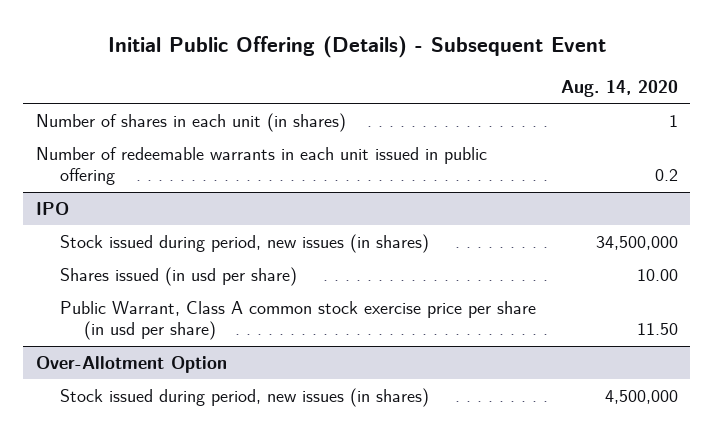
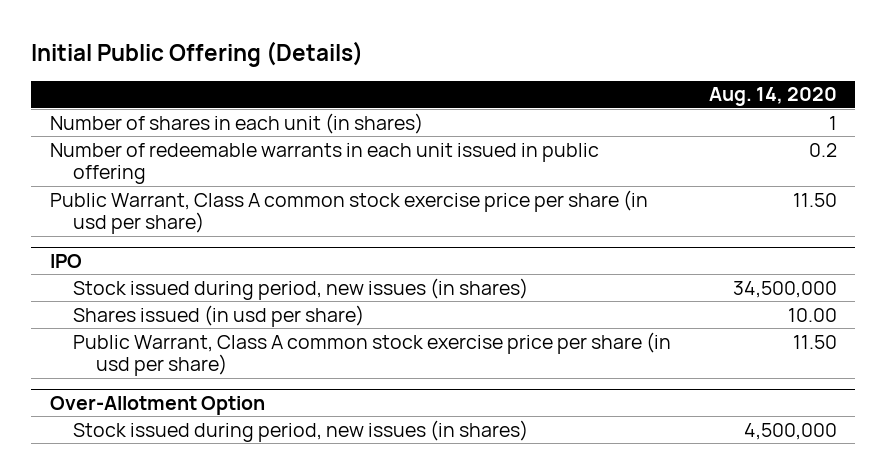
[107,35,606,58] Initial Public Offering (Details) - Subsequent Event -> [31,41,364,68] Initial Public Offering (Details)
none -> [49,189,648,235] Public Warrant, Class A common stock exercise price per share (in usd per share)

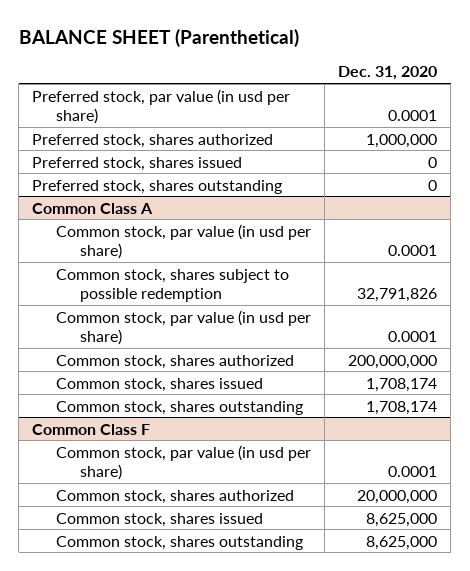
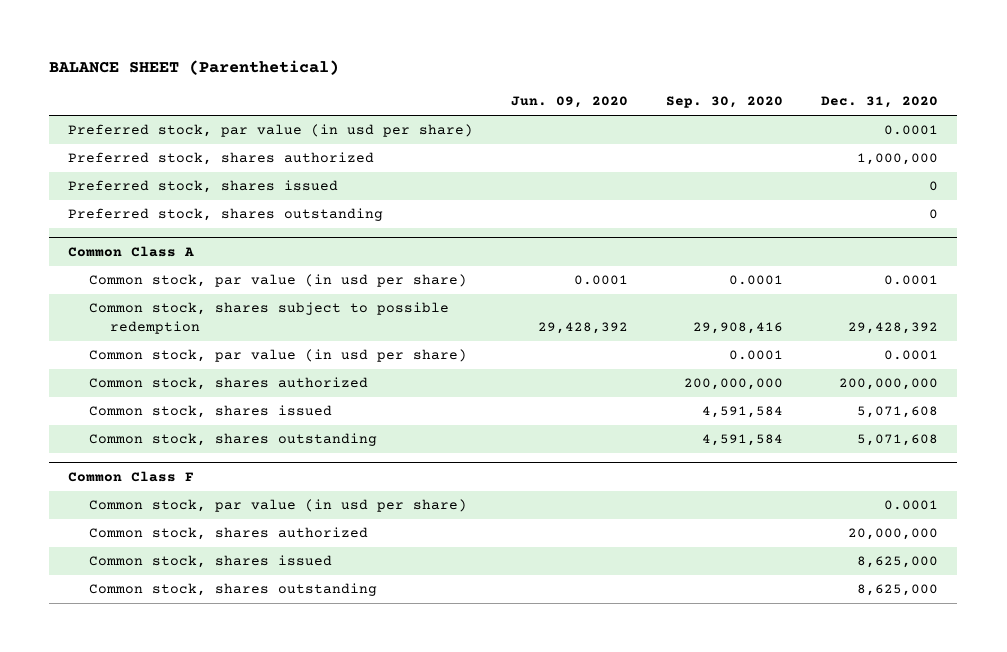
none -> [511,96,629,109] Jun. 09, 2020
none -> [666,96,784,109] Sep. 30, 2020
[357,288,438,303] 32,791,826 -> [848,322,939,335] 29,428,392
[366,377,438,392] 1,708,174 -> [857,406,939,419] 5,071,608
[366,400,438,415] 1,708,174 -> [857,434,939,447] 5,071,608

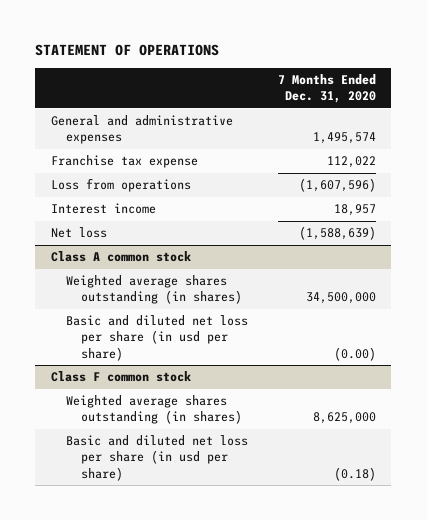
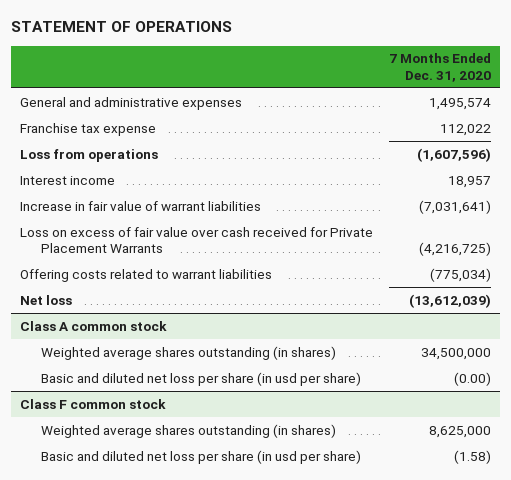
none -> [19,200,261,211] Increase in fair value of warrant liabilities
none -> [19,226,373,254] Loss on excess of fair value over cash received for Private Placement Warrants
none -> [19,268,272,282] Offering costs related to warrant liabilities
[299,226,377,241] (1,588,639) -> [409,293,492,308] (13,612,039)
[334,466,377,481] (0.18) -> [454,449,492,464] (1.58)

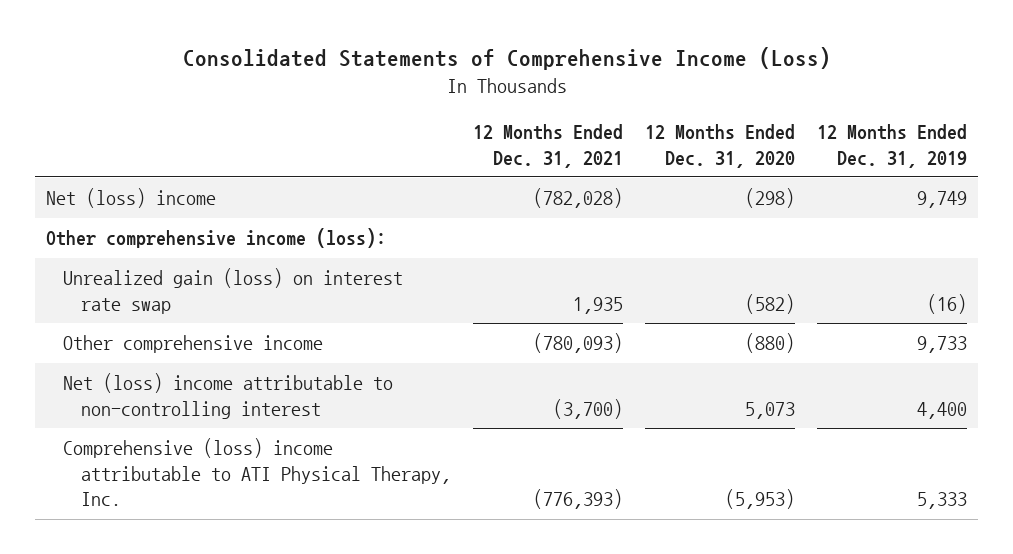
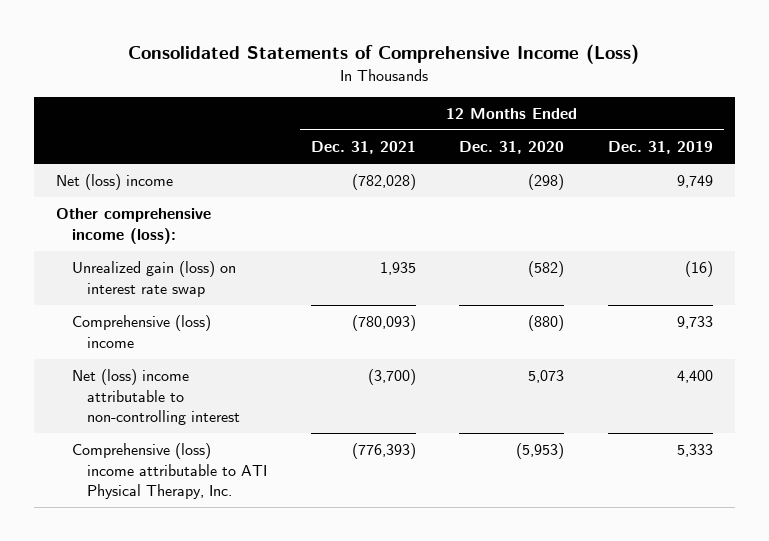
[63,335,324,354] Other comprehensive income -> [71,315,211,348] Comprehensive (loss) income

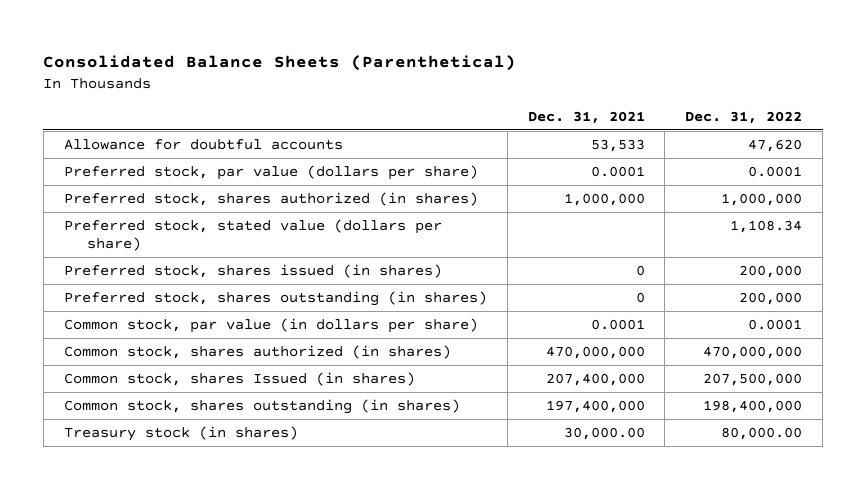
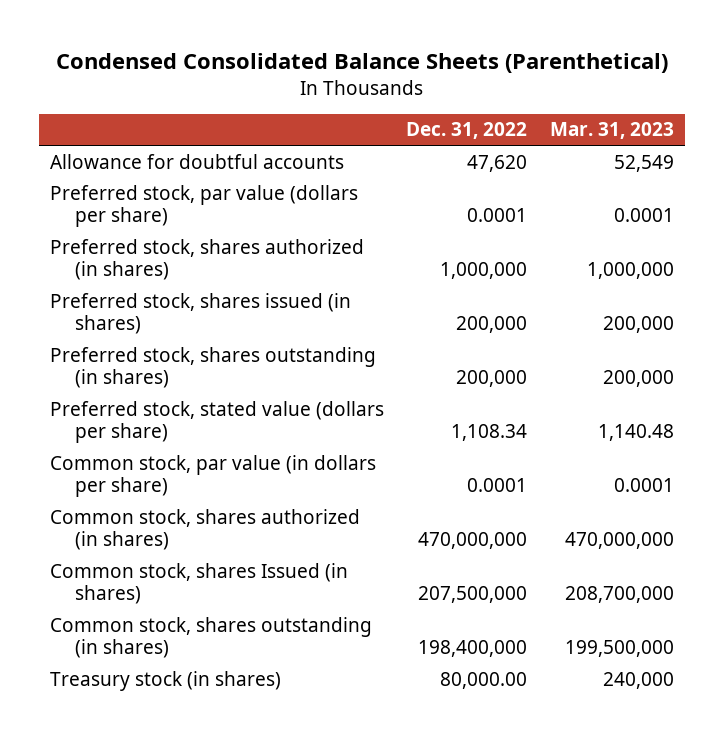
[43,55,517,72] Consolidated Balance Sheets (Parenthetical) -> [55,52,668,73] Condensed Consolidated Balance Sheets (Parenthetical)
[527,111,645,125] Dec. 31, 2021 -> none
none -> [549,122,674,140] Mar. 31, 2023
[63,218,442,251] Preferred stock, stated value (dollars per share) -> [50,400,385,443] Preferred stock, stated value (dollars per share)

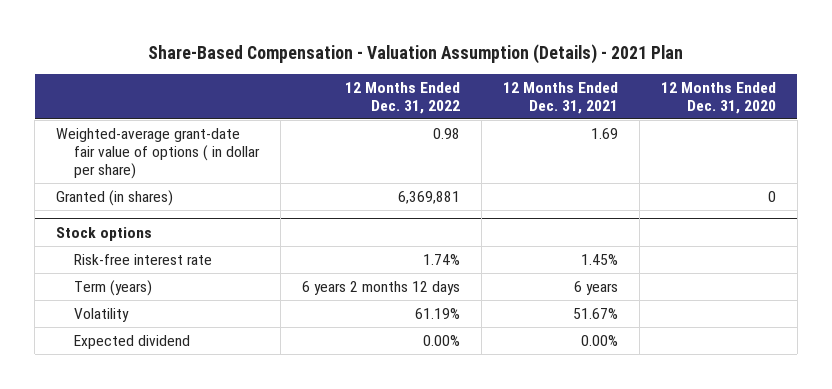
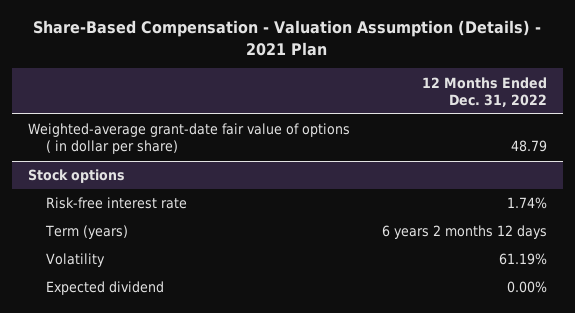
[503,81,619,114] 12 Months Ended Dec. 31, 2021 -> none
[660,81,776,114] 12 Months Ended Dec. 31, 2020 -> none
[56,189,174,206] Granted (in shares) -> none
[433,127,461,139] 0.98 -> [510,140,547,153] 48.79

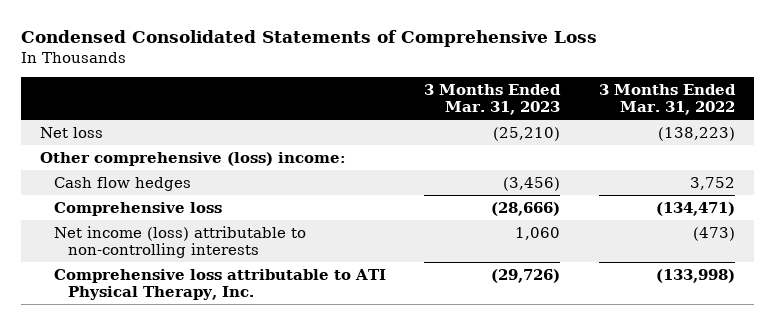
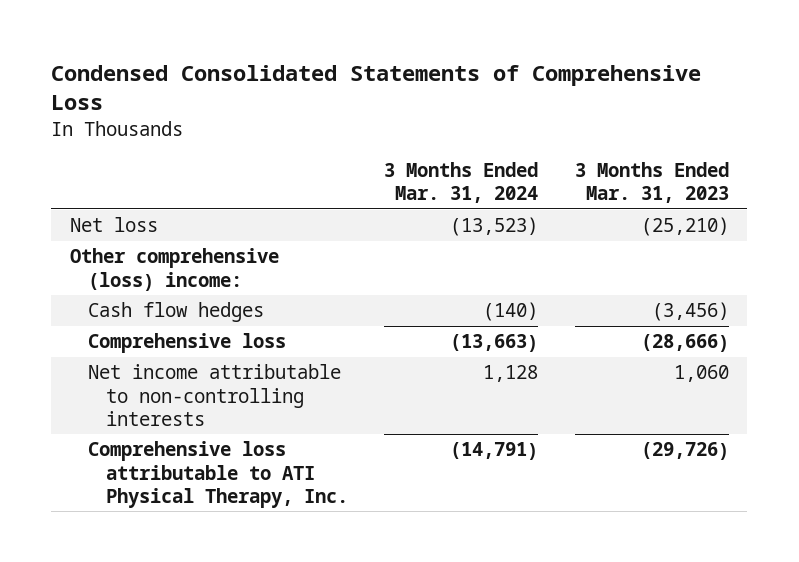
[598,83,736,116] 3 Months Ended Mar. 31, 2022 -> none
none -> [384,161,539,204] 3 Months Ended Mar. 31, 2024
[54,225,307,259] Net income (loss) attributable to non-controlling interests -> [87,364,341,426] Net income attributable to non-controlling interests

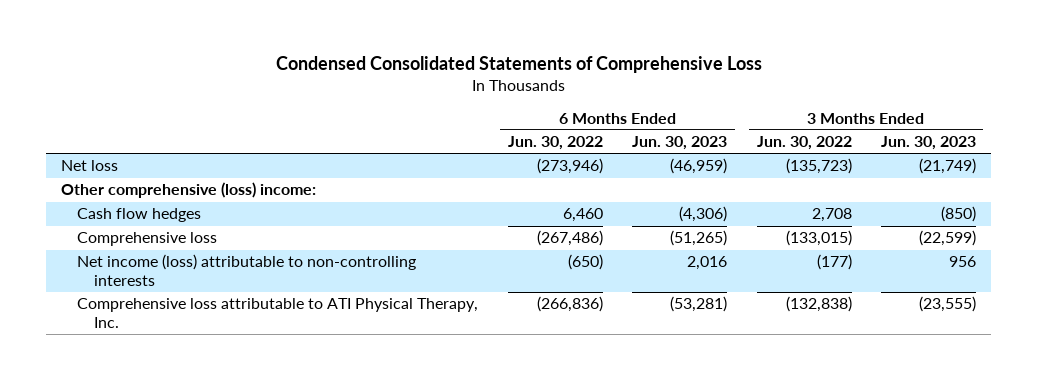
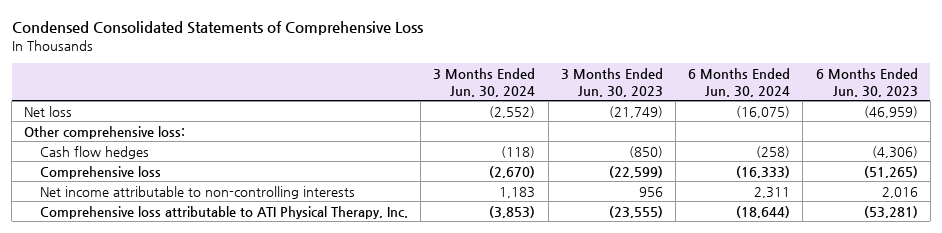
[507,136,603,151] Jun. 30, 2022 -> none
[756,136,852,151] Jun. 30, 2022 -> none
none -> [433,67,536,97] 3 Months Ended Jun. 30, 2024
none -> [688,67,791,97] 6 Months Ended Jun. 30, 2024
[61,182,317,199] Other comprehensive (loss) income: -> [24,125,186,139] Other comprehensive loss:
[77,254,417,286] Net income (loss) attributable to non-controlling interests -> [40,185,356,199] Net income attributable to non-controlling interests

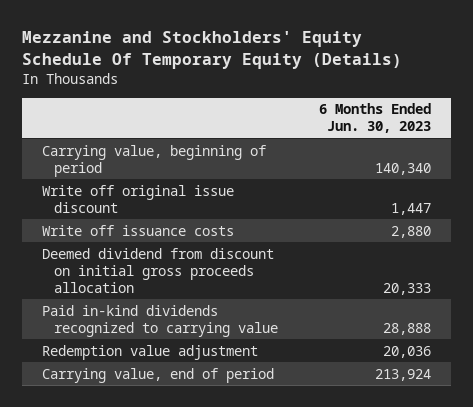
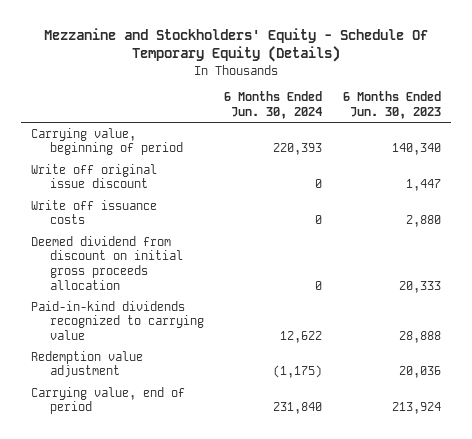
[21,31,402,69] Mezzanine and Stockholders' Equity Schedule Of Temporary Equity (Details) -> [43,27,428,63] Mezzanine and Stockholders' Equity - Schedule Of Temporary Equity (Details)
none -> [224,91,323,119] 6 Months Ended Jun. 30, 2024
[42,304,279,337] Paid in-kind dividends recognized to carrying value -> [31,300,204,341] Paid-in-kind dividends recognized to carrying value

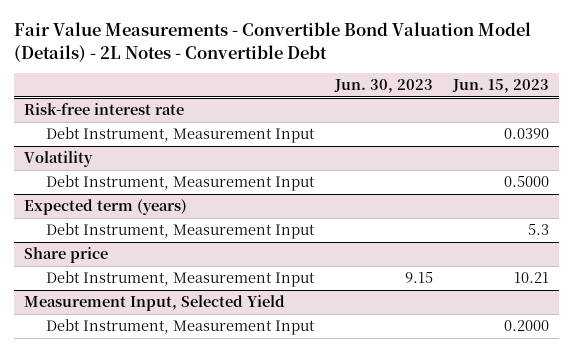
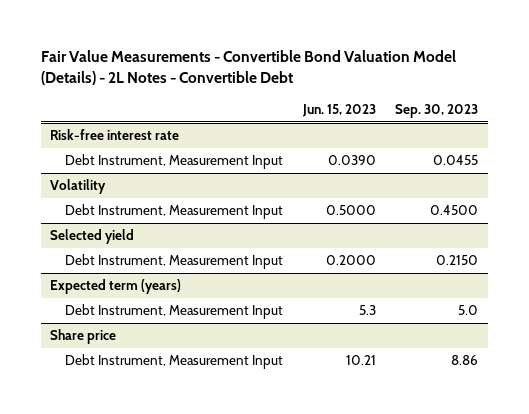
[333,79,433,94] Jun. 30, 2023 -> none
none -> [395,104,479,119] Sep. 30, 2023
none -> [50,229,135,245] Selected yield
none -> [64,254,283,270] Debt Instrument, Measurement Input
[24,295,286,312] Measurement Input, Selected Yield -> none
[46,319,316,336] Debt Instrument, Measurement Input -> none

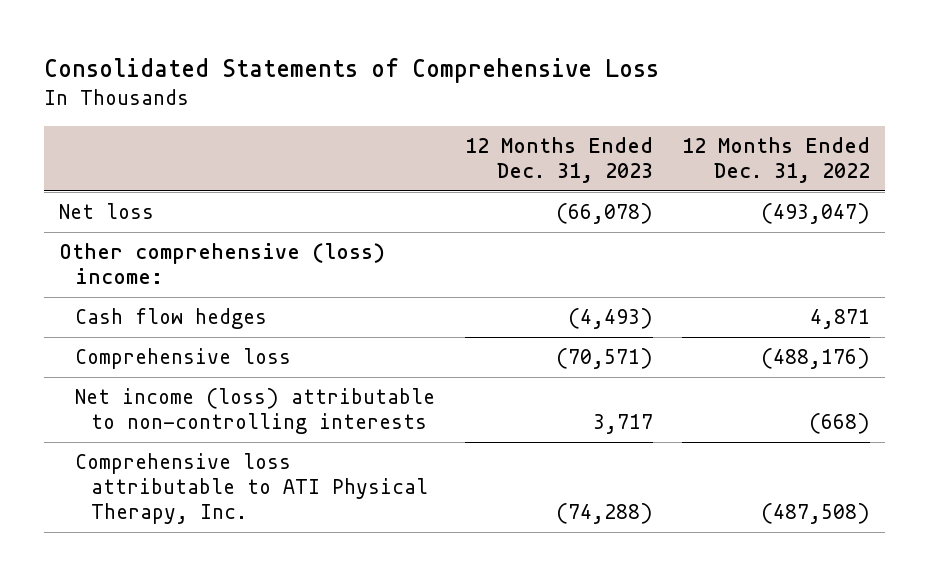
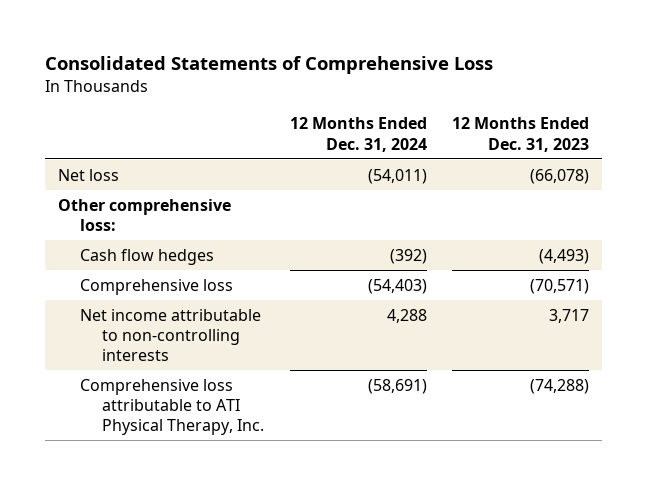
[682,137,871,184] 12 Months Ended Dec. 31, 2022 -> none
none -> [289,117,427,152] 12 Months Ended Dec. 31, 2024
[58,243,385,285] Other comprehensive (loss) income: -> [57,198,231,232] Other comprehensive loss:
[75,388,436,435] Net income (loss) attributable to non-controlling interests -> [79,308,261,362] Net income attributable to non-controlling interests

